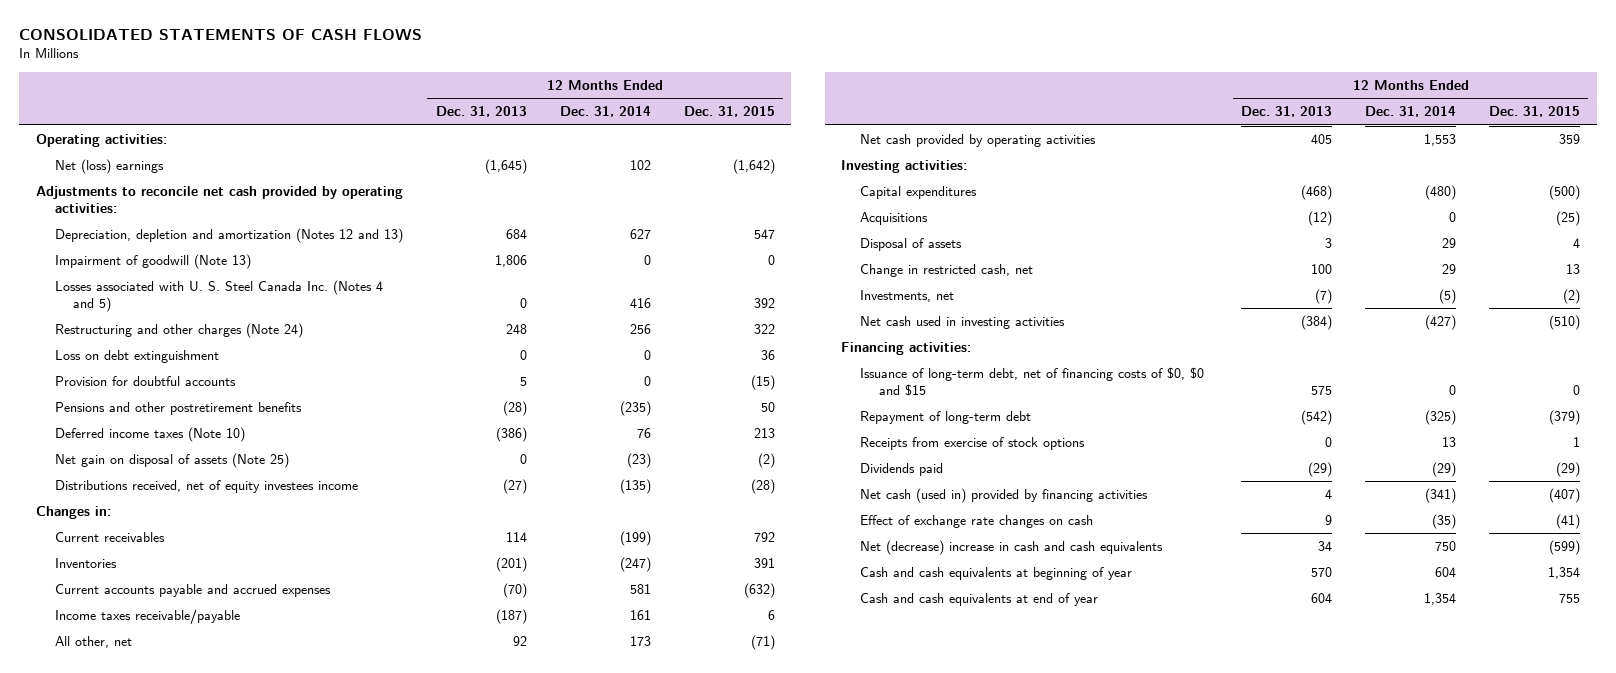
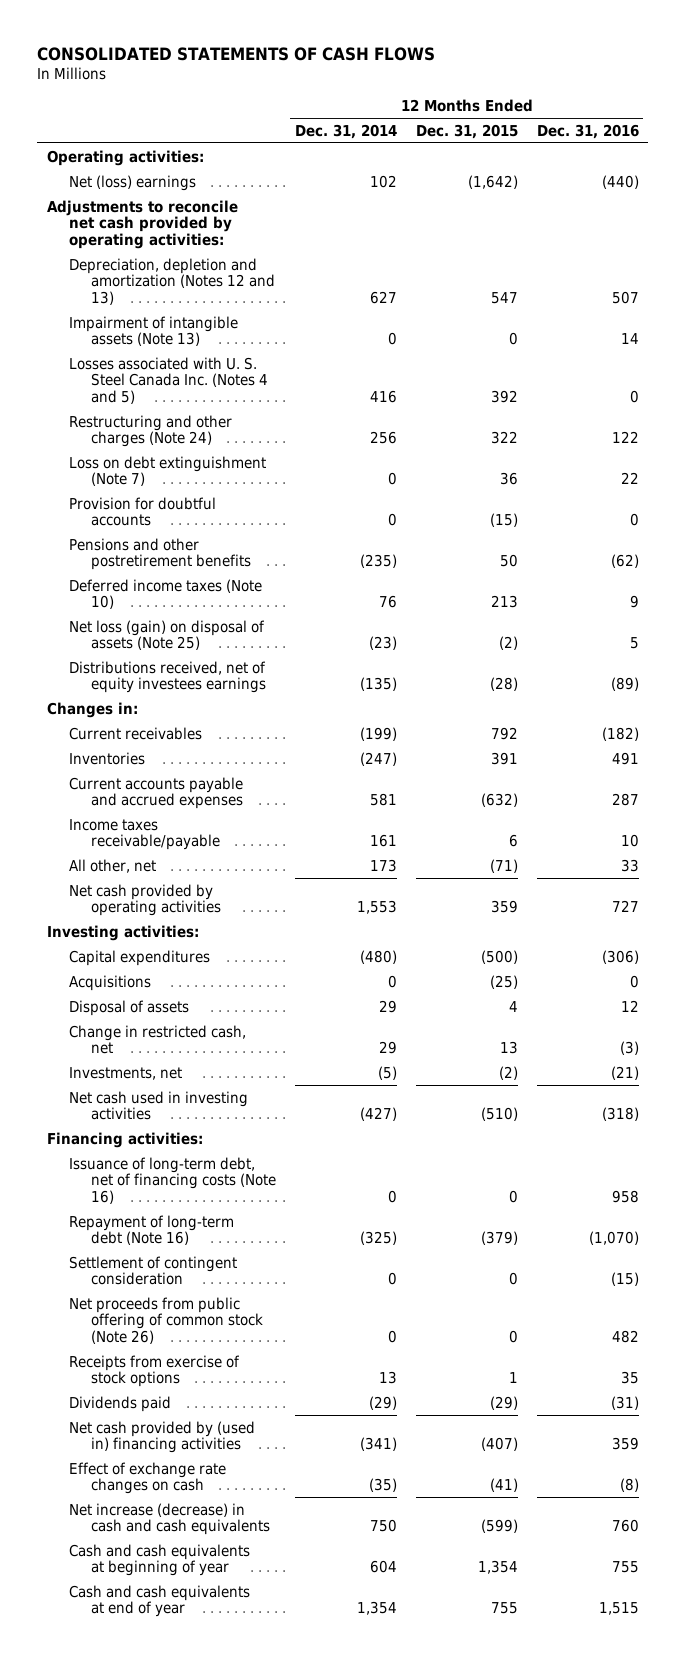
[435,106,527,118] Dec. 31, 2013 -> none
none -> [536,123,639,139] Dec. 31, 2016
[54,253,251,269] Impairment of goodwill (Note 13) -> [69,315,239,347] Impairment of intangible assets (Note 13)
[54,349,219,363] Loss on debt extinguishment -> [69,455,267,487] Loss on debt extinguishment (Note 7)
[54,452,289,468] Net gain on disposal of assets (Note 25) -> [69,619,266,651] Net loss (gain) on disposal of assets (Note 25)
[54,479,358,493] Distributions received, net of equity investees income -> [69,660,267,694] Distributions received, net of equity investees earnings
[860,366,1205,396] Issuance of long-term debt, net of financing costs of $0, $0 and $15 -> [69,1156,277,1205] Issuance of long-term debt, net of financing costs (Note 16)
[860,410,1032,424] Repayment of long-term debt -> [69,1214,235,1246] Repayment of long-term debt (Note 16)
none -> [69,1255,238,1286] Settlement of contingent consideration
none -> [69,1296,264,1345] Net proceeds from public offering of common stock (Note 26)
[860,487,1149,503] Net cash (used in) provided by financing activities -> [69,1420,256,1454] Net cash provided by (used in) financing activities
[860,539,1164,555] Net (decrease) increase in cash and cash equivalents -> [69,1502,271,1536] Net increase (decrease) in cash and cash equivalents

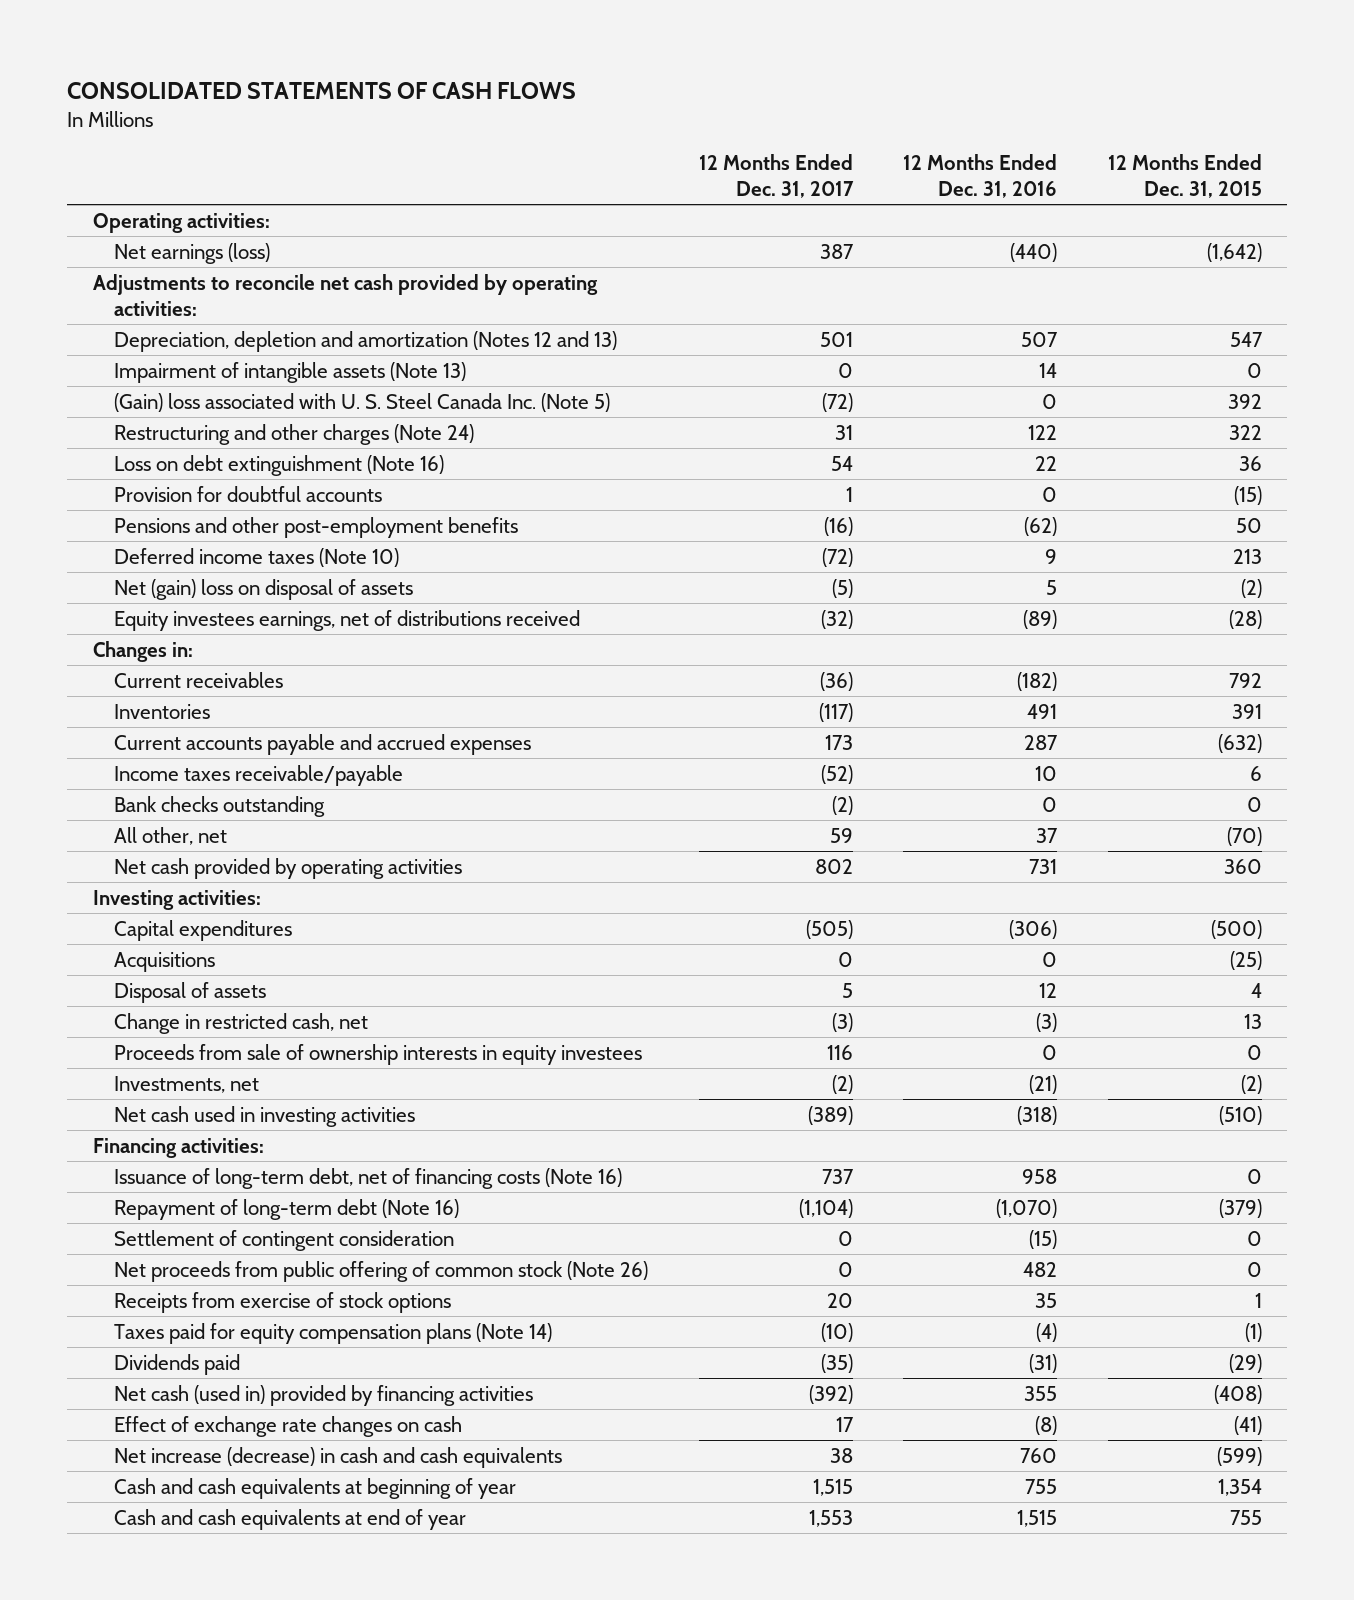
[295,123,398,139] Dec. 31, 2014 -> none
none -> [698,153,854,198] 12 Months Ended Dec. 31, 2017
[69,174,197,191] Net (loss) earnings -> [114,242,271,264] Net earnings (loss)
[69,356,269,405] Losses associated with U. S. Steel Canada Inc. (Notes 4 and 5) -> [114,392,611,412] (Gain) loss associated with U. S. Steel Canada Inc. (Note 5)
[69,455,267,487] Loss on debt extinguishment (Note 7) -> [114,454,445,476] Loss on debt extinguishment (Note 16)
[69,537,252,571] Pensions and other postretirement benefits -> [114,516,519,538] Pensions and other post-employment benefits
[69,619,266,651] Net loss (gain) on disposal of assets (Note 25) -> [114,578,414,600] Net (gain) loss on disposal of assets
[69,660,267,694] Distributions received, net of equity investees earnings -> [114,609,581,631] Equity investees earnings, net of distributions received
none -> [114,795,326,817] Bank checks outstanding
[489,858,518,873] (71) -> [1226,826,1262,846] (70)
[620,858,639,872] 33 -> [1036,827,1059,843] 37
[490,900,518,914] 359 -> [1223,858,1262,874] 360
[611,900,639,913] 727 -> [1029,858,1058,874] 731
none -> [114,1043,643,1065] Proceeds from sale of ownership interests in equity investees
none -> [114,1322,553,1344] Taxes paid for equity compensation plans (Note 14)
[69,1420,256,1454] Net cash provided by (used in) financing activities -> [114,1384,534,1406] Net cash (used in) provided by financing activities
[480,1437,518,1452] (407) -> [1213,1384,1262,1404] (408)
[611,1437,639,1451] 359 -> [1024,1385,1058,1401] 355

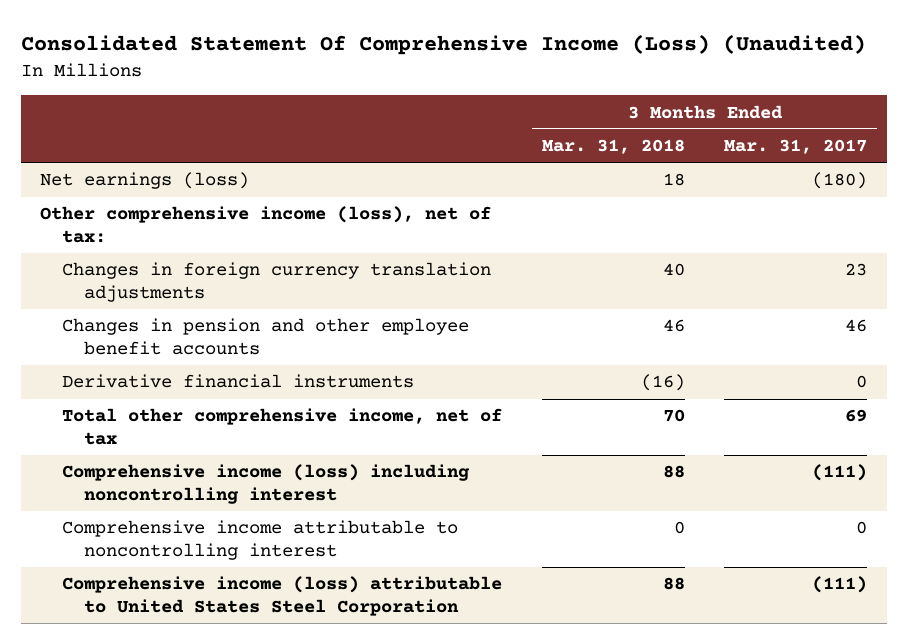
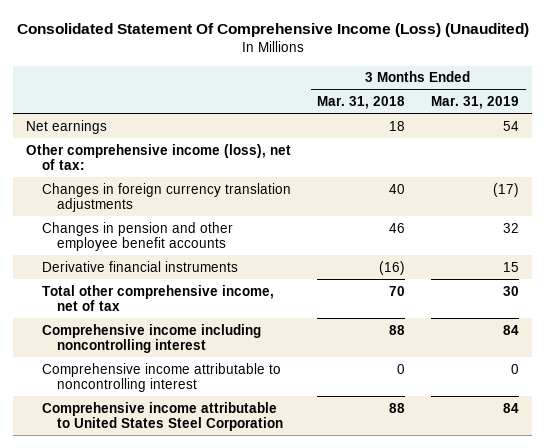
[724,139,868,155] Mar. 31, 2017 -> none
none -> [431,96,520,110] Mar. 31, 2019
[40,172,250,190] Net earnings (loss) -> [26,119,108,134] Net earnings
[62,464,471,504] Comprehensive income (loss) including noncontrolling interest -> [41,323,261,354] Comprehensive income including noncontrolling interest
[62,576,503,616] Comprehensive income (loss) attributable to United States Steel Corporation -> [41,401,284,432] Comprehensive income attributable to United States Steel Corporation

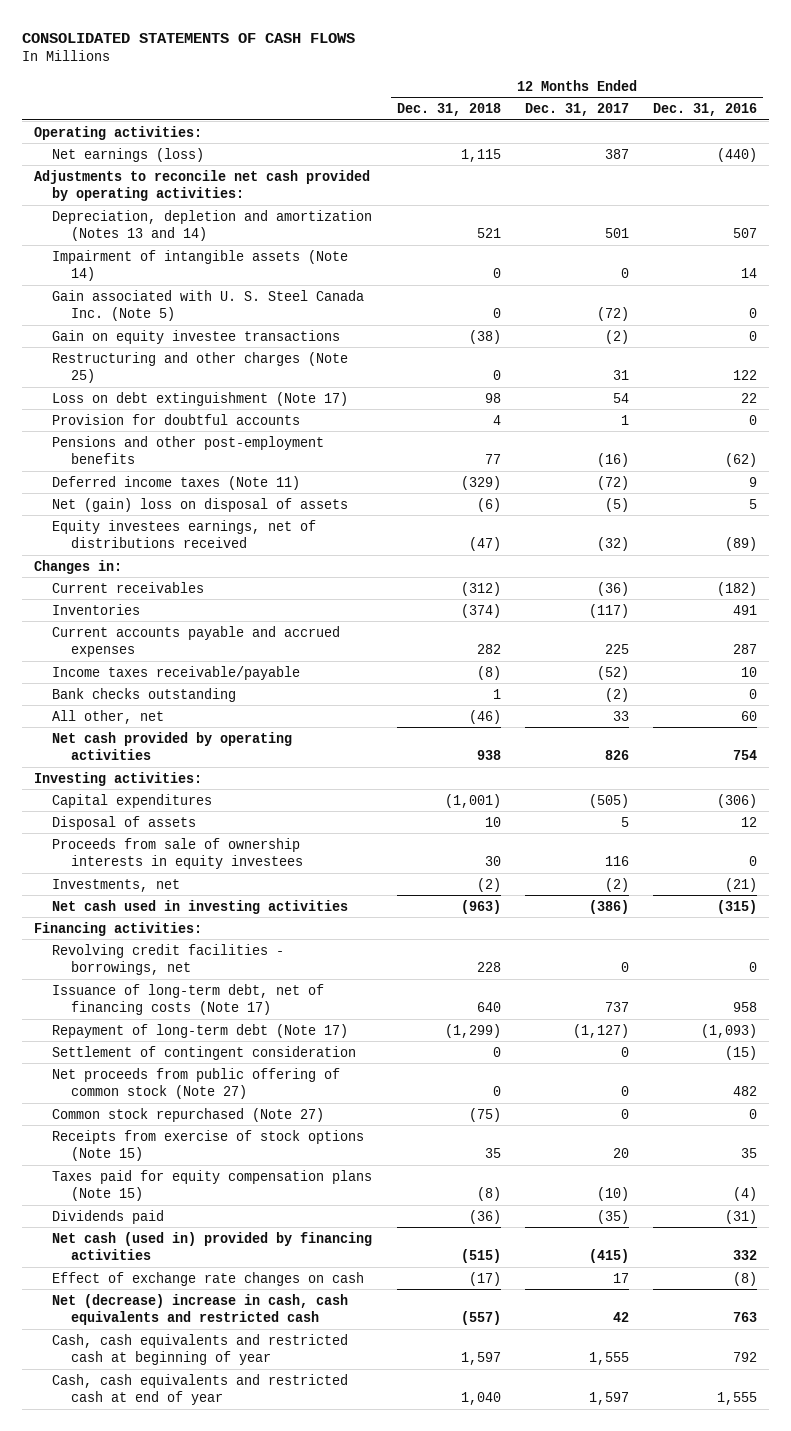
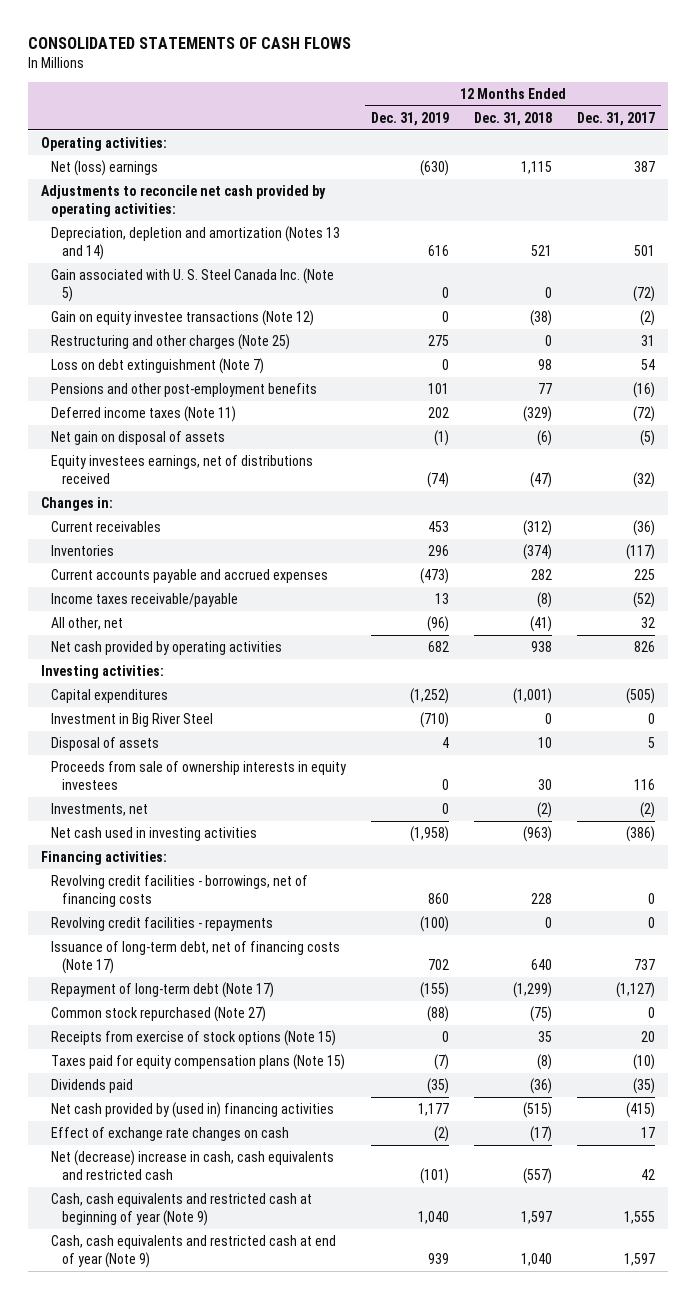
[653,102,758,116] Dec. 31, 2016 -> none
none -> [371,111,450,126] Dec. 31, 2019
[52,147,205,162] Net earnings (loss) -> [51,159,159,176] Net (loss) earnings
[52,249,349,281] Impairment of intangible assets (Note 14) -> none
[52,329,341,344] Gain on equity investee transactions -> [51,309,315,326] Gain on equity investee transactions (Note 12)
[52,413,301,425] Provision for doubtful accounts -> none
[52,391,349,406] Loss on debt extinguishment (Note 17) -> [51,357,265,374] Loss on debt extinguishment (Note 7)
[52,497,349,512] Net (gain) loss on disposal of assets -> [51,430,226,445] Net gain on disposal of assets
[52,687,237,702] Bank checks outstanding -> none
[468,709,501,724] (46) -> [530,615,553,632] (41)
[612,710,629,721] 33 -> [641,616,656,628] 32
none -> [51,712,214,727] Investment in Big River Steel
[52,943,285,975] Revolving credit facilities - borrowings, net -> [51,874,309,907] Revolving credit facilities - borrowings, net of financing costs
none -> [51,916,274,931] Revolving credit facilities - repayments
[52,1045,357,1060] Settlement of contingent consideration -> none
[52,1067,341,1099] Net proceeds from public offering of common stock (Note 27) -> none
[52,1231,373,1260] Net cash (used in) provided by financing activities -> [51,1101,335,1118] Net cash provided by (used in) financing activities
[52,1333,349,1365] Cash, cash equivalents and restricted cash at beginning of year -> [51,1192,313,1226] Cash, cash equivalents and restricted cash at beginning of year (Note 9)
[52,1373,349,1405] Cash, cash equivalents and restricted cash at end of year -> [51,1234,337,1268] Cash, cash equivalents and restricted cash at end of year (Note 9)

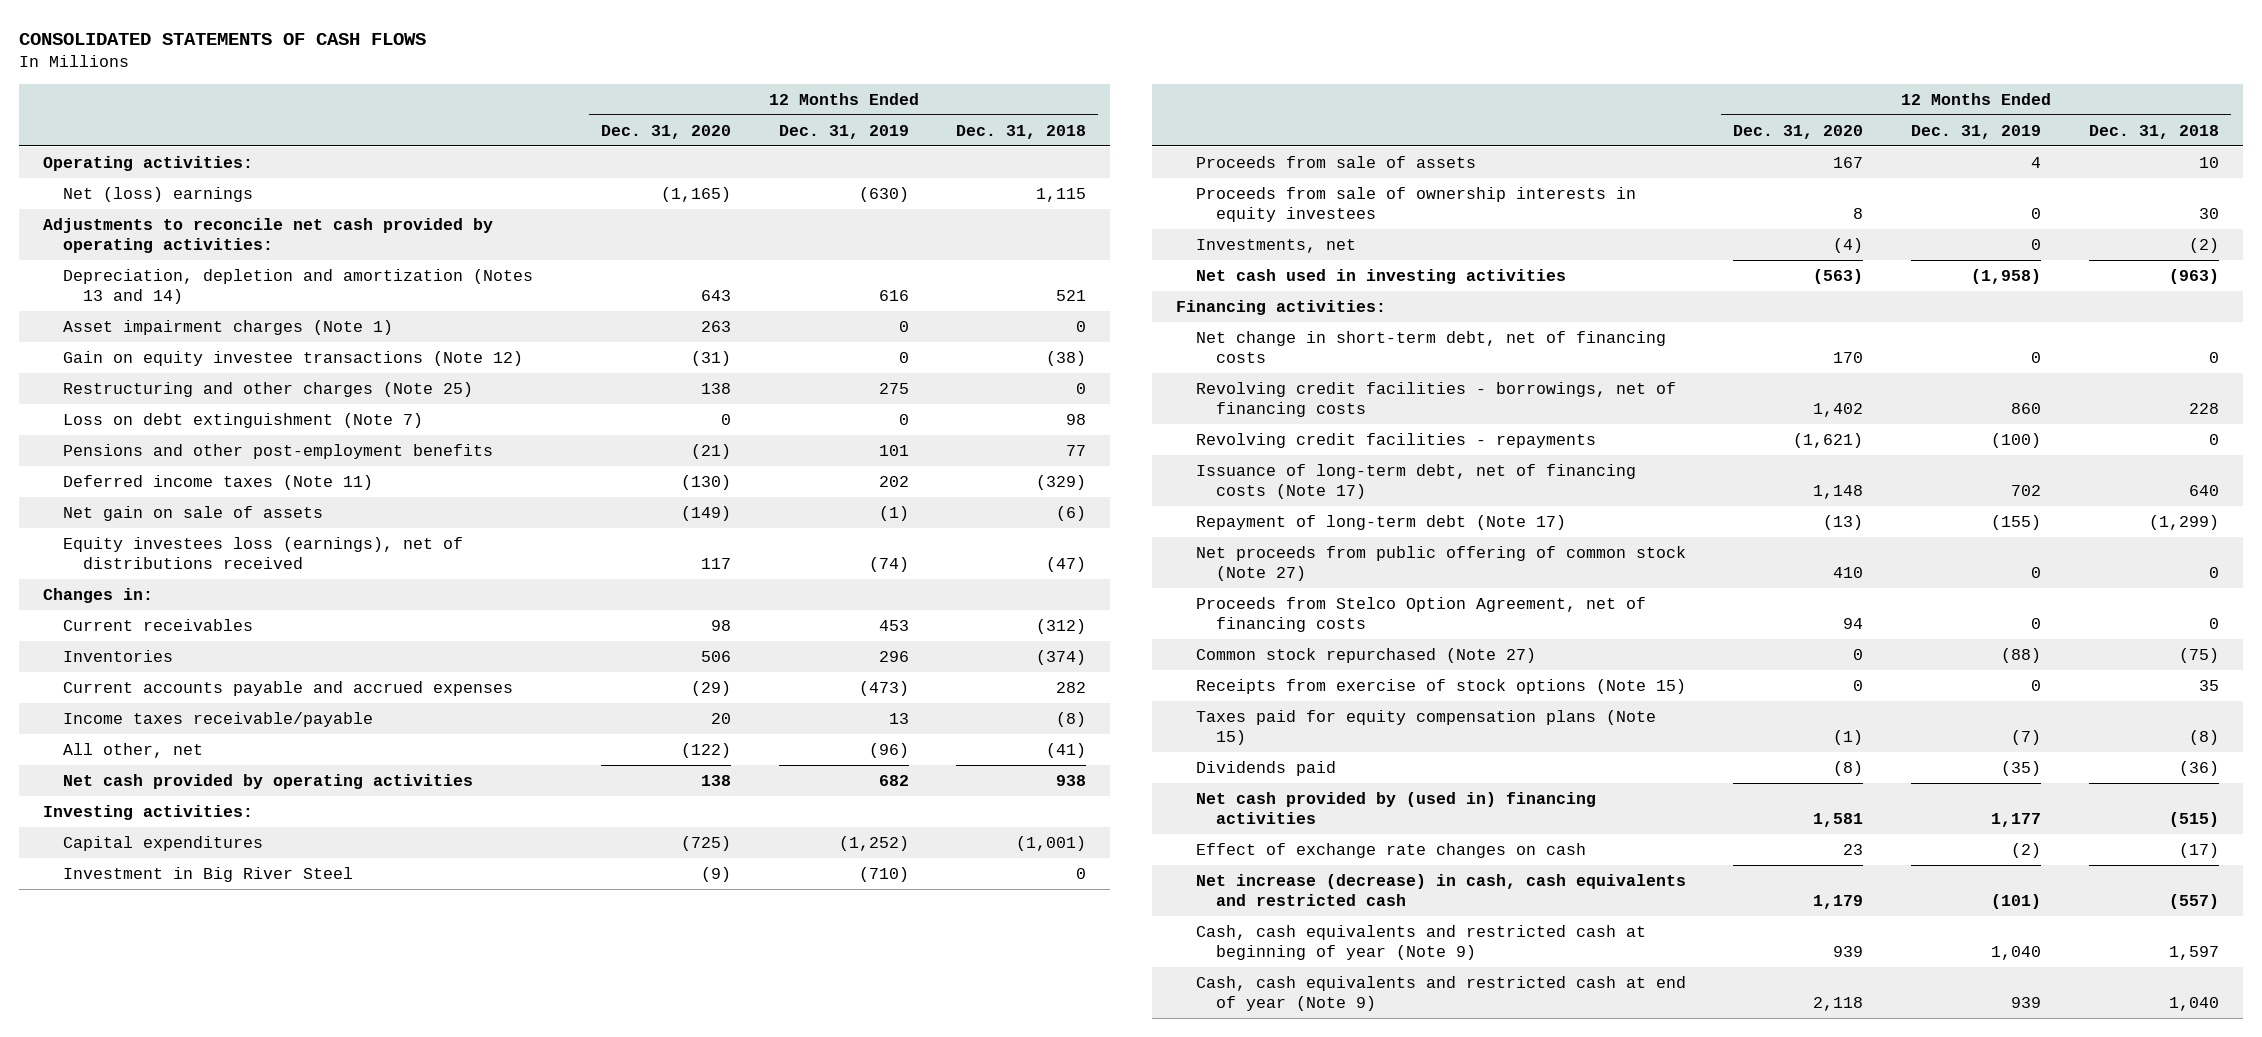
[577,111,656,126] Dec. 31, 2017 -> none
none -> [600,124,731,139] Dec. 31, 2020
[51,267,335,302] Gain associated with U. S. Steel Canada Inc. (Note 5) -> none
none -> [63,319,394,335] Asset impairment charges (Note 1)
[51,430,226,445] Net gain on disposal of assets -> [63,505,324,521] Net gain on sale of assets
[51,454,314,484] Equity investees earnings, net of distributions received -> [63,536,464,569] Equity investees loss (earnings), net of distributions received
[51,736,160,751] Disposal of assets -> [1195,155,1476,168] Proceeds from sale of assets
none -> [1195,330,1666,363] Net change in short-term debt, net of financing costs
none -> [1195,545,1686,581] Net proceeds from public offering of common stock (Note 27)
none -> [1195,596,1646,632] Proceeds from Stelco Option Agreement, net of financing costs
[51,1149,335,1180] Net (decrease) increase in cash, cash equivalents and restricted cash -> [1195,873,1686,906] Net increase (decrease) in cash, cash equivalents and restricted cash

